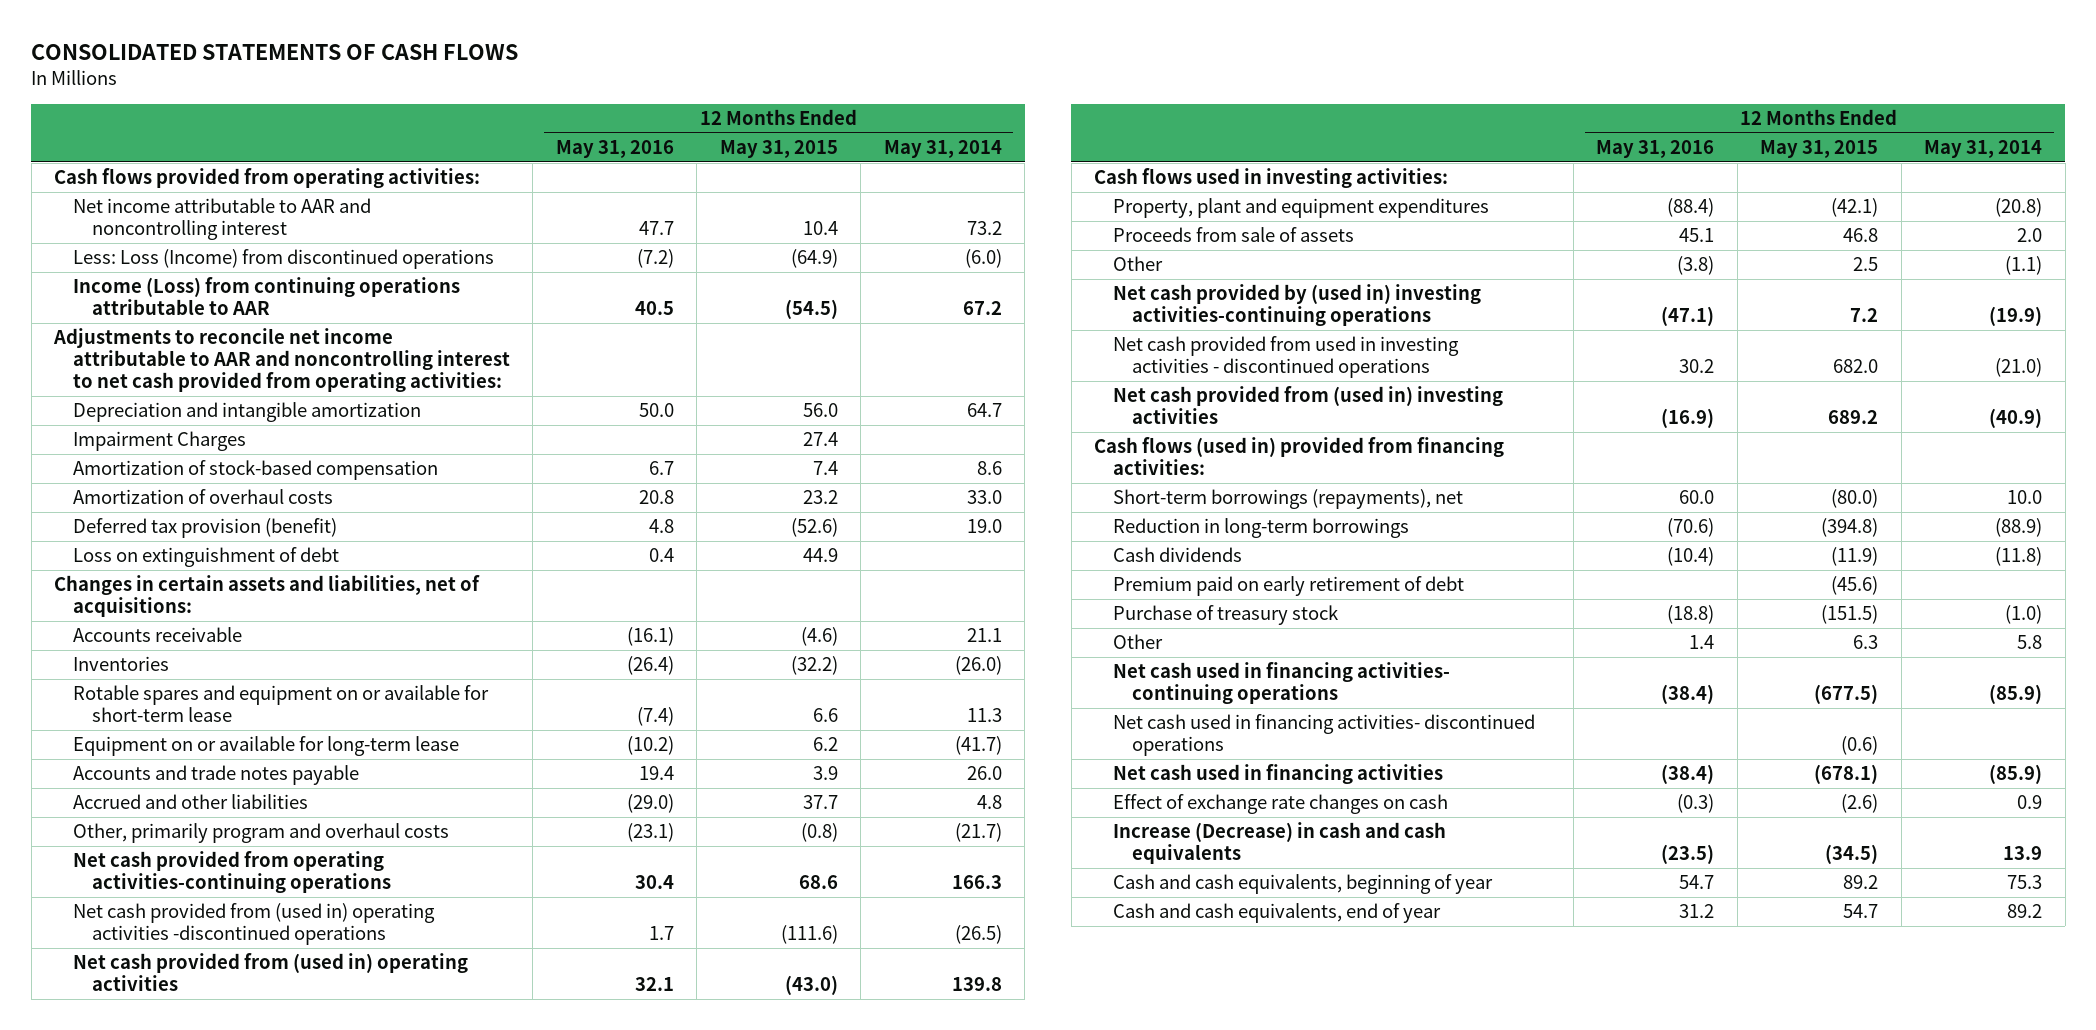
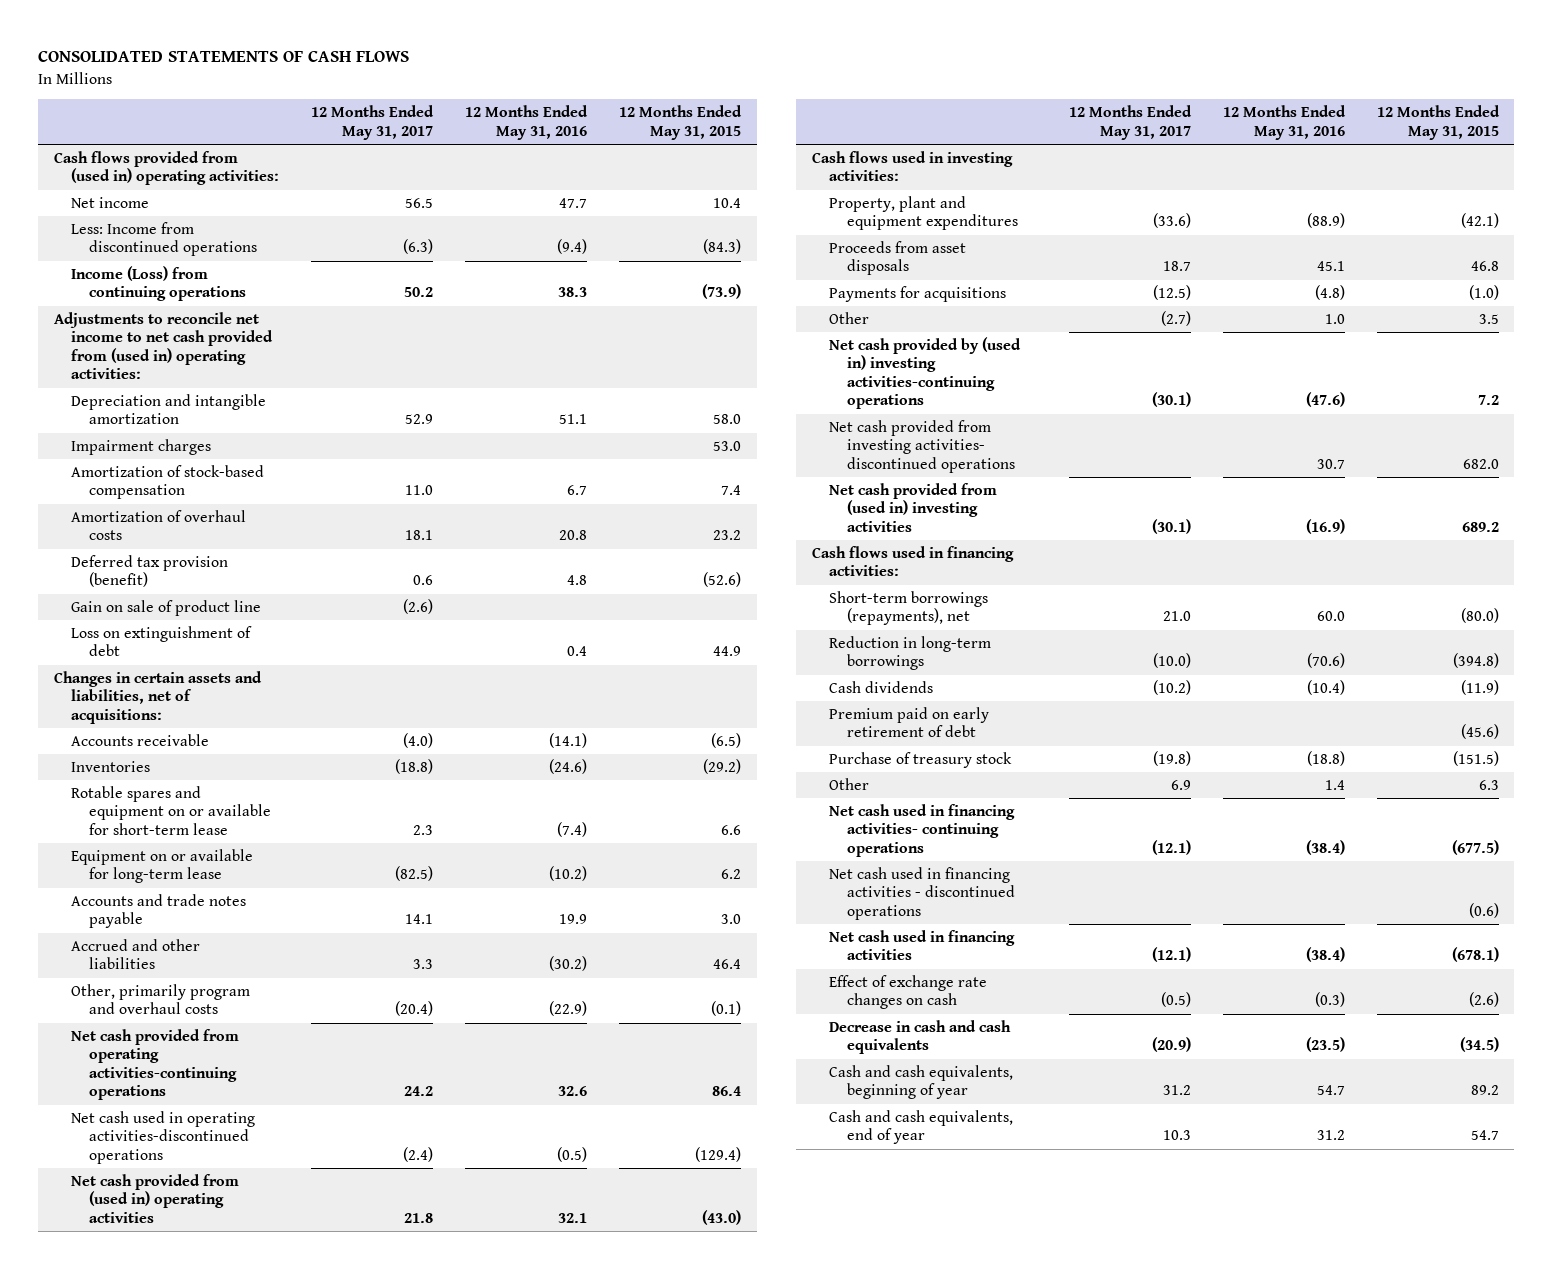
[883,140,1002,159] May 31, 2014 -> none
none -> [311,105,435,140] 12 Months Ended May 31, 2017
[54,168,481,189] Cash flows provided from operating activities: -> [53,151,280,186] Cash flows provided from (used in) operating activities:
[72,198,371,241] Net income attributable to AAR and noncontrolling interest -> [71,197,150,209] Net income
[72,249,494,270] Less: Loss (Income) from discontinued operations -> [71,222,257,257] Less: Income from discontinued operations
[636,249,674,269] (7.2) -> [556,239,587,255] (9.4)
[790,249,838,269] (64.9) -> [702,239,741,255] (84.3)
[72,277,460,316] Income (Loss) from continuing operations attributable to AAR -> [71,266,246,302] Income (Loss) from continuing operations
[634,301,674,316] 40.5 -> [557,287,587,298] 38.3
[784,299,838,320] (54.5) -> [701,284,741,300] (73.9)
[53,328,510,392] Adjustments to reconcile net income attributable to AAR and noncontrolling interest to net cash provided from operating activities: -> [53,312,274,380] Adjustments to reconcile net income to net cash provided from (used in) operating activities:
[638,403,674,418] 50.0 -> [558,414,587,425] 51.1
[802,403,838,418] 56.0 -> [712,414,741,425] 58.0
[72,431,246,452] Impairment Charges -> [71,439,212,456] Impairment charges
[802,432,838,447] 27.4 -> [712,441,741,452] 53.0
none -> [71,600,262,617] Gain on sale of product line
[626,627,674,647] (16.1) -> [548,733,587,749] (14.1)
[800,627,838,647] (4.6) -> [710,733,741,749] (6.5)
[626,656,674,676] (26.4) -> [548,759,587,775] (24.6)
[790,656,838,676] (32.2) -> [702,759,741,775] (29.2)
[638,766,674,781] 19.4 -> [558,914,587,925] 19.9
[812,766,838,781] 3.9 -> [720,914,741,925] 3.0
[626,794,674,814] (29.0) -> [548,956,587,972] (30.2)
[802,795,838,810] 37.7 -> [712,959,741,970] 46.4
[626,823,674,843] (23.1) -> [548,1001,587,1017] (22.9)
[800,823,838,843] (0.8) -> [710,1001,741,1017] (0.1)
[634,875,674,890] 30.4 -> [557,1086,587,1097] 32.6
[798,875,838,890] 68.6 -> [711,1086,741,1097] 86.4
[72,903,435,946] Net cash provided from (used in) operating activities -discontinued operations -> [71,1111,256,1164] Net cash used in operating activities-discontinued operations
[648,926,674,941] 1.7 -> [556,1146,587,1162] (0.5)
[780,925,838,945] (111.6) -> [694,1146,741,1162] (129.4)
[1667,198,1715,218] (88.4) -> [1306,213,1345,229] (88.9)
[1113,227,1355,243] Proceeds from sale of assets -> [829,241,967,276] Proceeds from asset disposals
none -> [829,286,1007,303] Payments for acquisitions
[1677,256,1715,276] (3.8) -> [1324,314,1345,325] 1.0
[1853,257,1879,272] 2.5 -> [1478,314,1499,325] 3.5
[1661,306,1715,327] (47.1) -> [1305,392,1345,408] (47.6)
[1113,336,1460,379] Net cash provided from used in investing activities - discontinued operations -> [829,420,1015,473] Net cash provided from investing activities- discontinued operations
[1679,359,1715,374] 30.2 -> [1316,458,1345,469] 30.7
[1094,437,1505,476] Cash flows (used in) provided from financing activities: -> [811,546,1014,577] Cash flows used in financing activities:
[1113,714,1536,757] Net cash used in financing activities- discontinued operations -> [829,867,1015,920] Net cash used in financing activities - discontinued operations
[1113,822,1447,865] Increase (Decrease) in cash and cash equivalents -> [829,1020,1012,1055] Decrease in cash and cash equivalents

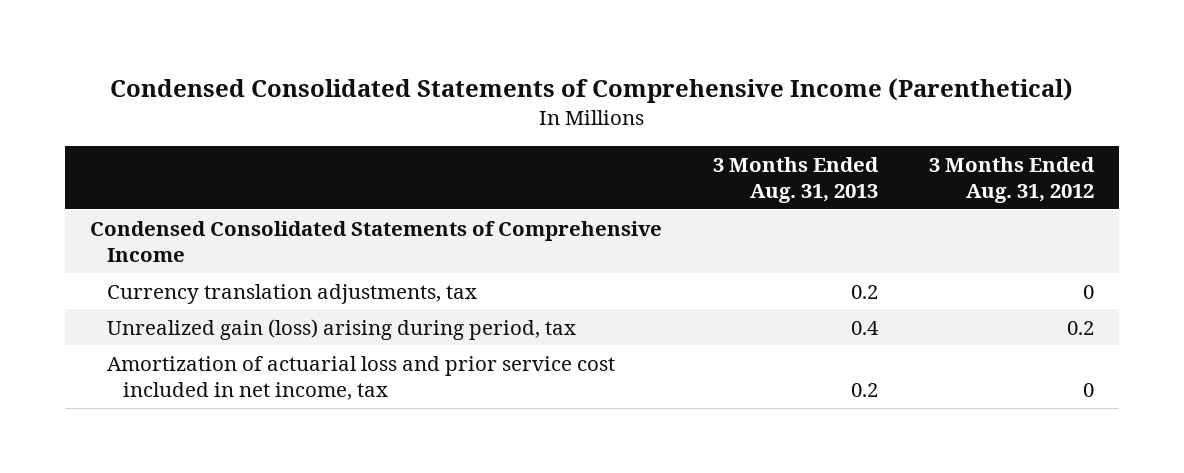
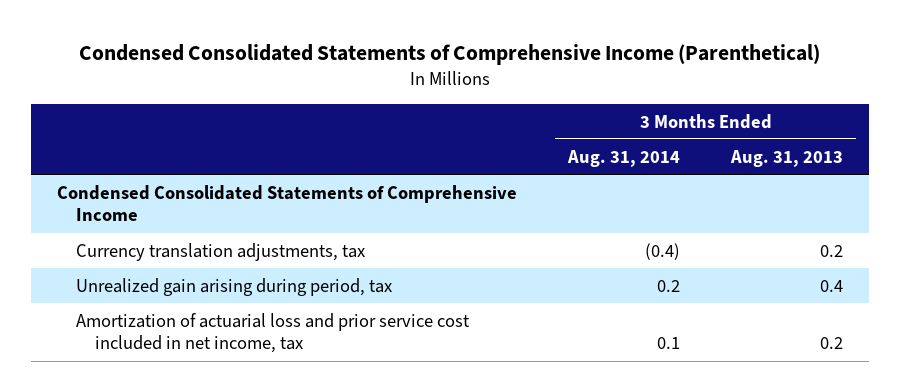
[928,156,1095,204] 3 Months Ended Aug. 31, 2012 -> none
none -> [567,149,681,167] Aug. 31, 2014
[106,318,576,340] Unrealized gain (loss) arising during period, tax -> [76,277,393,296] Unrealized gain arising during period, tax

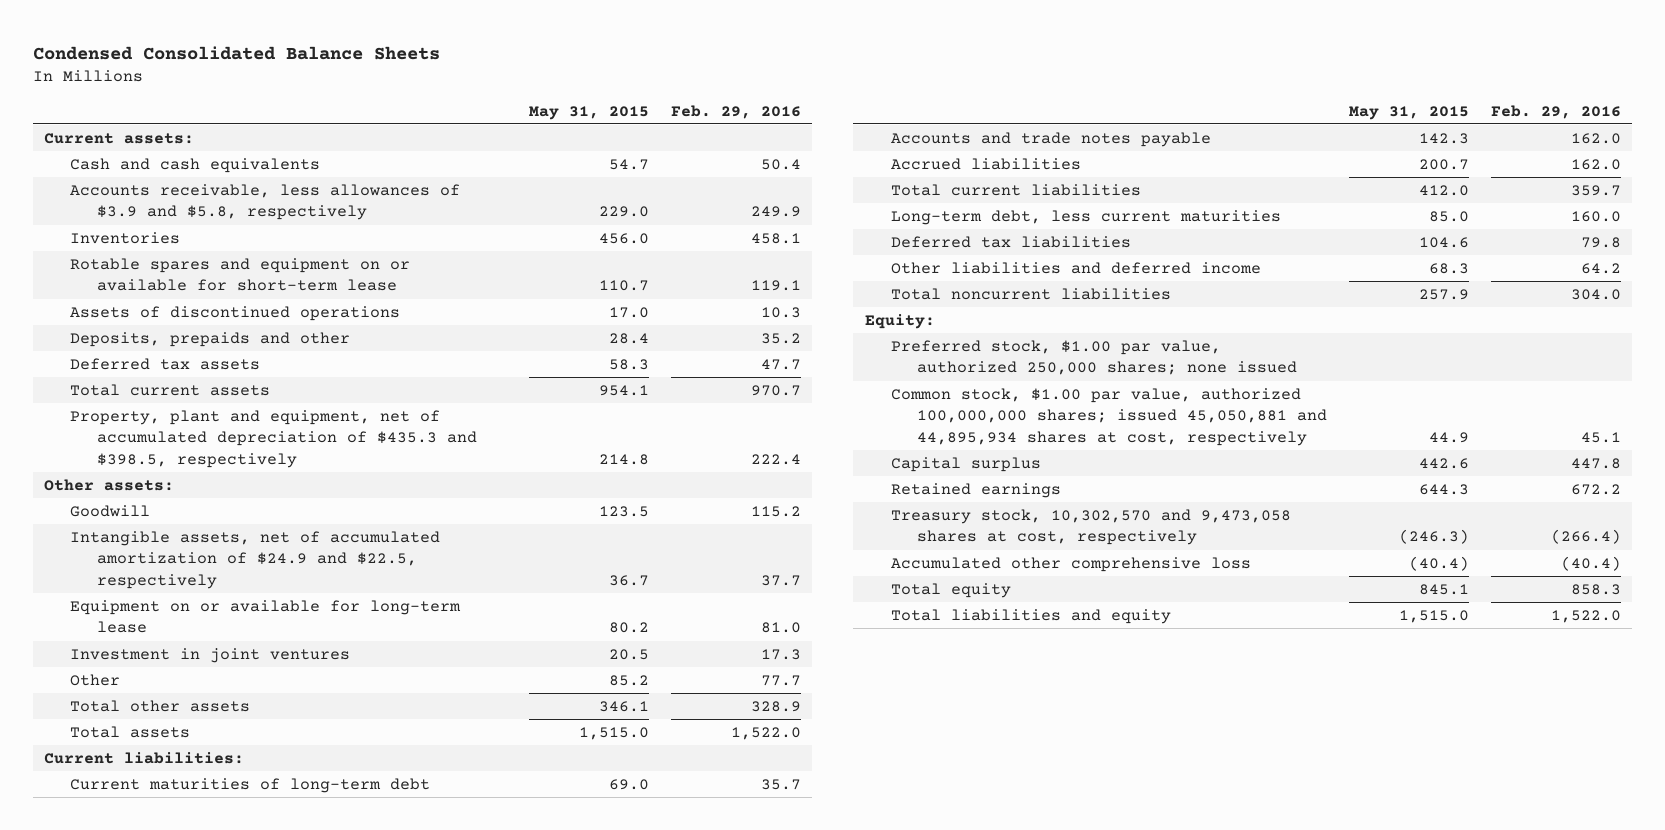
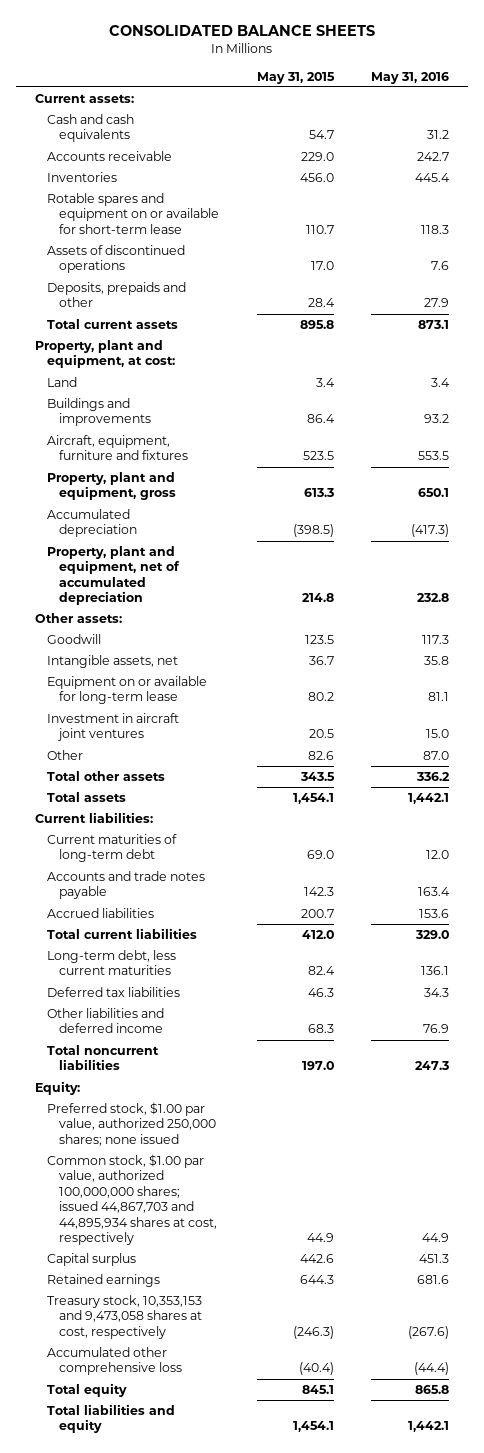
[32,45,440,60] Condensed Consolidated Balance Sheets -> [109,24,376,36] CONSOLIDATED BALANCE SHEETS
[670,104,801,119] Feb. 29, 2016 -> none
none -> [371,71,450,84] May 31, 2016
[70,183,461,221] Accounts receivable, less allowances of $3.9 and $5.8, respectively -> [46,151,172,162] Accounts receivable
[70,357,261,370] Deferred tax assets -> none
[598,384,649,396] 954.1 -> [299,320,334,330] 895.8
none -> [34,340,175,369] Property, plant and equipment, at cost:
none -> [46,377,77,388] Land
none -> [46,398,151,427] Buildings and improvements
none -> [46,435,188,461] Aircraft, equipment, furniture and fixtures
none -> [46,472,176,501] Property, plant and equipment, gross
none -> [46,509,137,538] Accumulated depreciation
[70,409,477,468] Property, plant and equipment, net of accumulated depreciation of $435.3 and $398.5, respectively -> [46,546,180,606] Property, plant and equipment, net of accumulated depreciation
[70,530,441,589] Intangible assets, net of accumulated amortization of $24.9 and $22.5, respectively -> [46,655,178,669] Intangible assets, net
[70,647,351,663] Investment in joint ventures -> [46,713,179,742] Investment in aircraft joint ventures
[608,674,649,686] 85.2 -> [307,751,334,761] 82.6
[598,700,649,712] 346.1 -> [299,772,335,782] 343.5
[578,726,649,740] 1,515.0 -> [292,793,334,805] 1,454.1
[1429,210,1470,222] 85.0 -> [307,966,335,976] 82.4
[1419,236,1470,248] 104.6 -> [307,988,334,998] 46.3
[1419,288,1470,300] 257.9 -> [301,1061,334,1071] 197.0
[890,387,1328,446] Common stock, $1.00 par value, authorized 100,000,000 shares; issued 45,050,881 and 44,895,934 shares at cost, respectively -> [46,1154,217,1246] Common stock, $1.00 par value, authorized 100,000,000 shares; issued 44,867,703 and 44,895,934 shares at cost, respectively
[890,508,1291,546] Treasury stock, 10,302,570 and 9,473,058 shares at cost, respectively -> [46,1295,202,1339] Treasury stock, 10,353,153 and 9,473,058 shares at cost, respectively
[1399,609,1470,623] 1,515.0 -> [292,1421,334,1433] 1,454.1

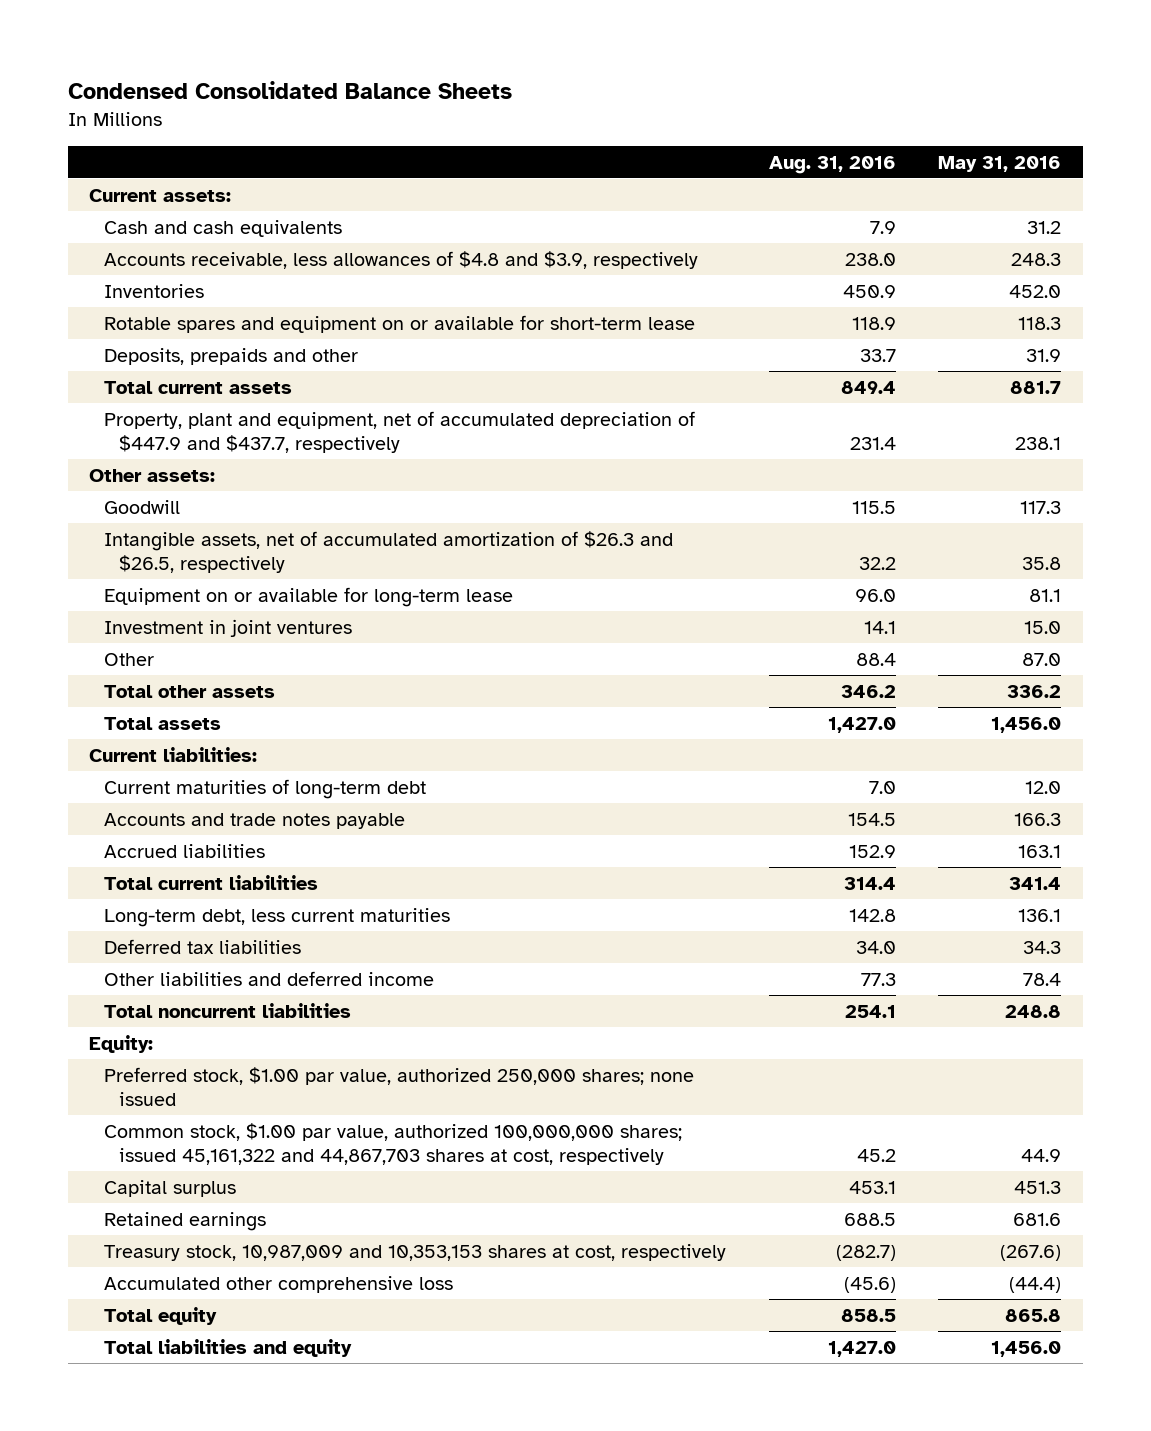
[109,24,376,36] CONSOLIDATED BALANCE SHEETS -> [68,80,513,99] Condensed Consolidated Balance Sheets
[256,71,335,84] May 31, 2015 -> none
none -> [768,155,896,174] Aug. 31, 2016
[46,151,172,162] Accounts receivable -> none
none -> [104,250,699,269] Accounts receivable, less allowances of $4.8 and $3.9, respectively
[415,173,451,183] 445.4 -> [1009,284,1062,298] 452.0
[46,245,185,274] Assets of discontinued operations -> none
[34,340,175,369] Property, plant and equipment, at cost: -> none
[46,377,77,388] Land -> none
[46,398,151,427] Buildings and improvements -> none
[46,435,188,461] Aircraft, equipment, furniture and fixtures -> none
[46,472,176,501] Property, plant and equipment, gross -> none
[46,509,137,538] Accumulated depreciation -> none
[424,298,450,308] 27.9 -> [1026,348,1062,362] 31.9
[418,320,450,330] 873.1 -> [1010,380,1062,394] 881.7
[46,546,180,606] Property, plant and equipment, net of accumulated depreciation -> [104,410,696,454] Property, plant and equipment, net of accumulated depreciation of $447.9 and $437.7, respectively
[417,593,450,603] 232.8 -> [1015,437,1062,451] 238.1
[46,655,178,669] Intangible assets, net -> [104,530,674,574] Intangible assets, net of accumulated amortization of $26.3 and $26.5, respectively
[46,713,179,742] Investment in aircraft joint ventures -> [104,618,353,637] Investment in joint ventures
[408,793,450,805] 1,442.1 -> [991,716,1062,733] 1,456.0
[418,887,451,897] 163.4 -> [1014,812,1062,826] 166.3
[419,909,450,919] 153.6 -> [1018,844,1062,858] 163.1
[415,930,450,940] 329.0 -> [1009,876,1062,890] 341.4
[423,1024,450,1034] 76.9 -> [1023,972,1062,986] 78.4
[415,1061,450,1071] 247.3 -> [1005,1004,1062,1018] 248.8
[46,1154,217,1246] Common stock, $1.00 par value, authorized 100,000,000 shares; issued 44,867,703 and 44,895,934 shares at cost, respectively -> [104,1122,683,1166] Common stock, $1.00 par value, authorized 100,000,000 shares; issued 45,161,322 and 44,867,703 shares at cost, respectively
[46,1295,202,1339] Treasury stock, 10,353,153 and 9,473,058 shares at cost, respectively -> [104,1243,727,1261] Treasury stock, 10,987,009 and 10,353,153 shares at cost, respectively
[408,1421,450,1433] 1,442.1 -> [991,1340,1062,1357] 1,456.0

